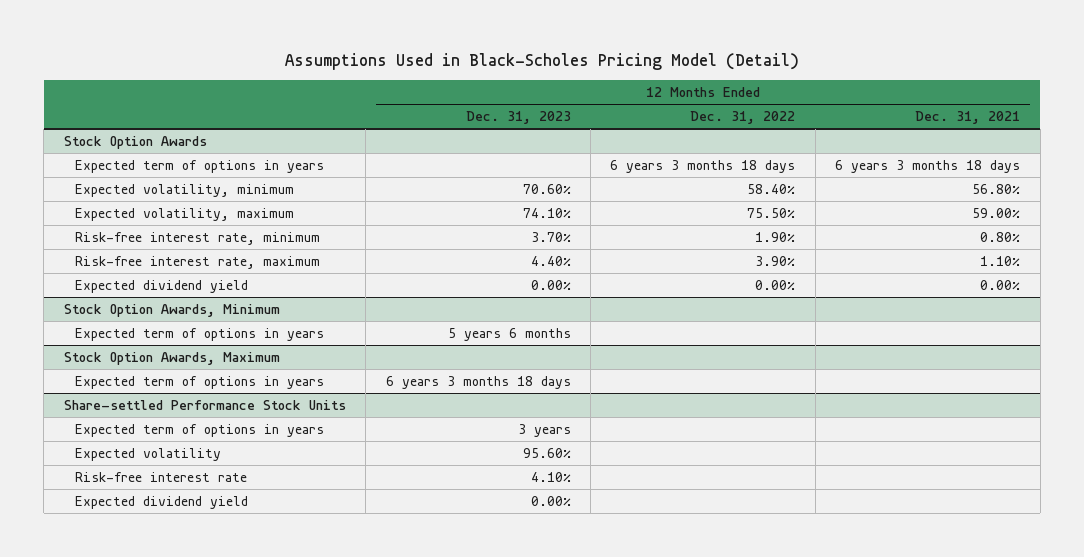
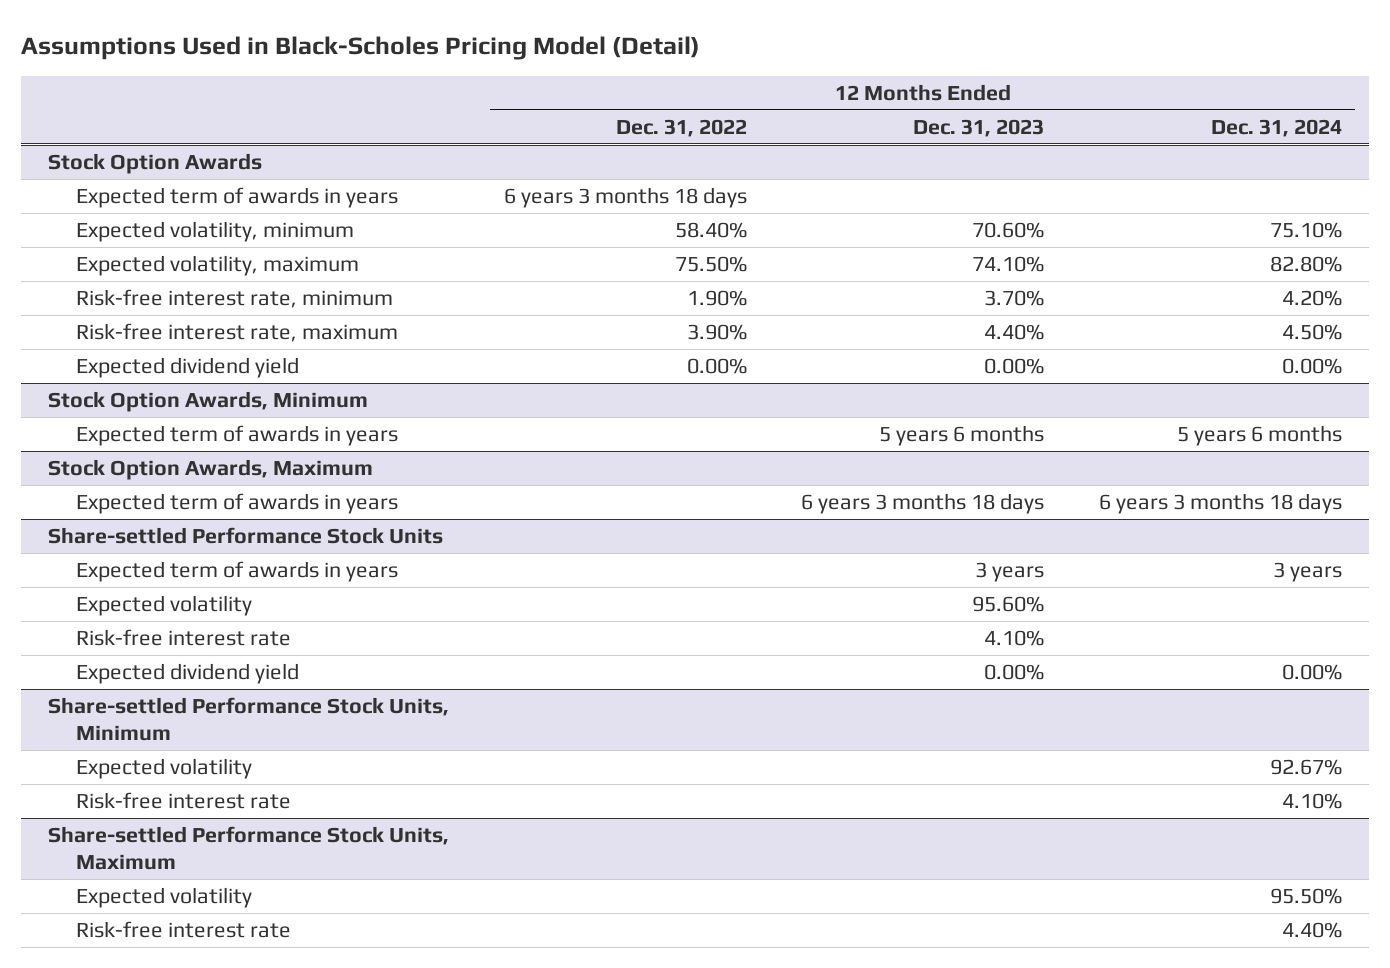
[915,111,1021,125] Dec. 31, 2021 -> none
none -> [1210,118,1342,137] Dec. 31, 2024
[75,160,325,174] Expected term of options in years -> [75,186,398,208] Expected term of awards in years
[75,328,325,342] Expected term of options in years -> [75,424,398,446] Expected term of awards in years
[75,376,325,390] Expected term of options in years -> [75,492,398,514] Expected term of awards in years
[75,424,325,438] Expected term of options in years -> [75,560,398,582] Expected term of awards in years
none -> [48,696,450,741] Share-settled Performance Stock Units, Minimum
none -> [75,757,252,779] Expected volatility
none -> [75,791,291,809] Risk-free interest rate
none -> [48,825,450,870] Share-settled Performance Stock Units, Maximum
none -> [75,886,252,908] Expected volatility
none -> [75,920,291,938] Risk-free interest rate

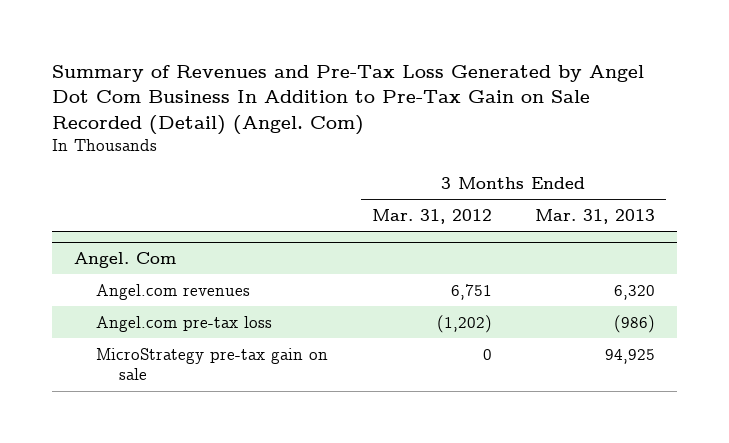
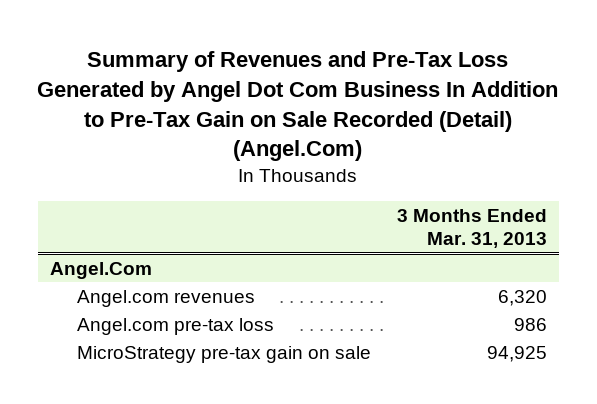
[51,64,644,135] Summary of Revenues and Pre-Tax Loss Generated by Angel Dot Com Business In Addition to Pre-Tax Gain on Sale Recorded (Detail) (Angel. Com) -> [37,51,559,162] Summary of Revenues and Pre-Tax Loss Generated by Angel Dot Com Business In Addition to Pre-Tax Gain on Sale Recorded (Detail) (Angel.Com)
[371,209,492,225] Mar. 31, 2012 -> none
[73,252,176,269] Angel. Com -> [50,261,153,279] Angel.Com
[613,314,655,333] (986) -> [513,317,547,331] 986

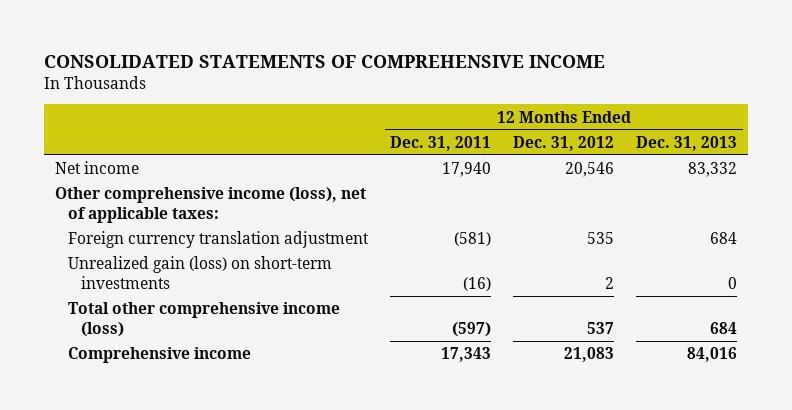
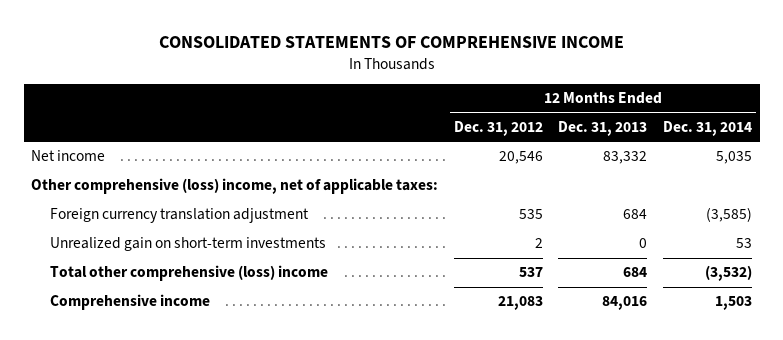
[390,135,492,151] Dec. 31, 2011 -> none
none -> [662,120,752,136] Dec. 31, 2014
[54,187,366,224] Other comprehensive income (loss), net of applicable taxes: -> [31,178,439,195] Other comprehensive (loss) income, net of applicable taxes:
[67,256,332,290] Unrealized gain (loss) on short-term investments -> [49,237,326,252] Unrealized gain on short-term investments
[67,302,340,338] Total other comprehensive income (loss) -> [49,265,328,282] Total other comprehensive (loss) income

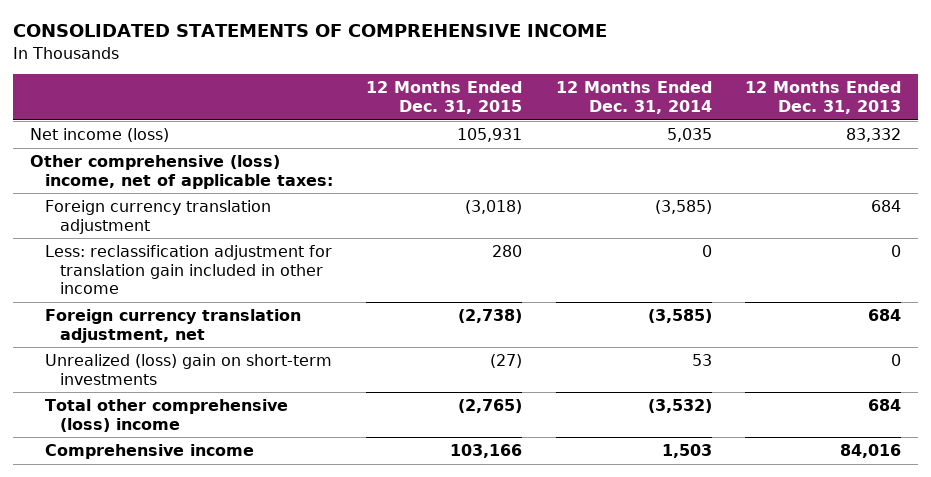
[453,120,543,136] Dec. 31, 2012 -> none
none -> [366,81,523,114] 12 Months Ended Dec. 31, 2015
[31,150,106,162] Net income -> [29,128,169,143] Net income (loss)
none -> [44,245,332,294] Less: reclassification adjustment for translation gain included in other income
none -> [44,309,301,343] Foreign currency translation adjustment, net
[49,237,326,252] Unrealized gain on short-term investments -> [44,354,332,385] Unrealized (loss) gain on short-term investments

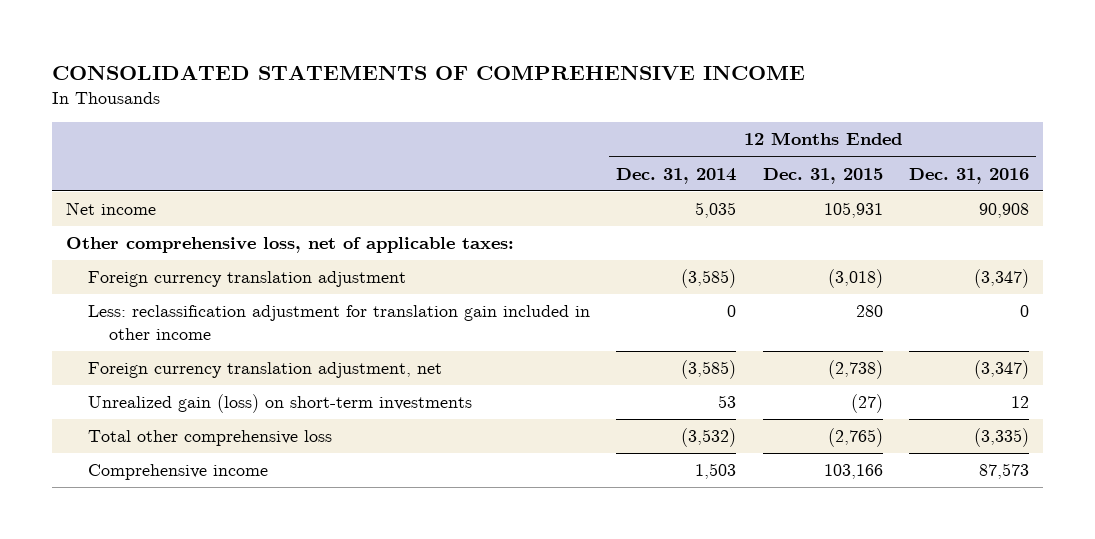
[744,81,901,114] 12 Months Ended Dec. 31, 2013 -> none
none -> [909,167,1030,184] Dec. 31, 2016
[29,128,169,143] Net income (loss) -> [65,202,156,216] Net income
[29,155,333,189] Other comprehensive (loss) income, net of applicable taxes: -> [65,237,514,254] Other comprehensive loss, net of applicable taxes:
[44,354,332,385] Unrealized (loss) gain on short-term investments -> [87,394,472,414] Unrealized gain (loss) on short-term investments
[44,399,288,432] Total other comprehensive (loss) income -> [87,430,332,447] Total other comprehensive loss

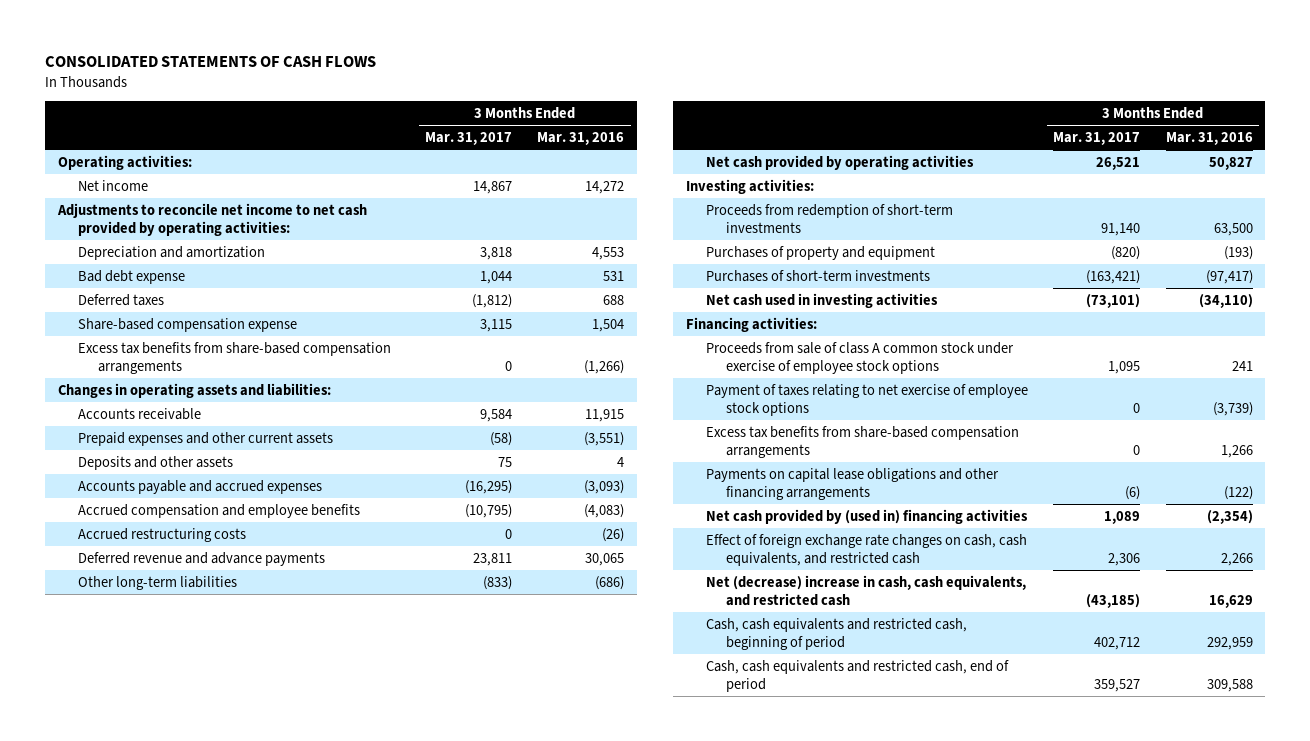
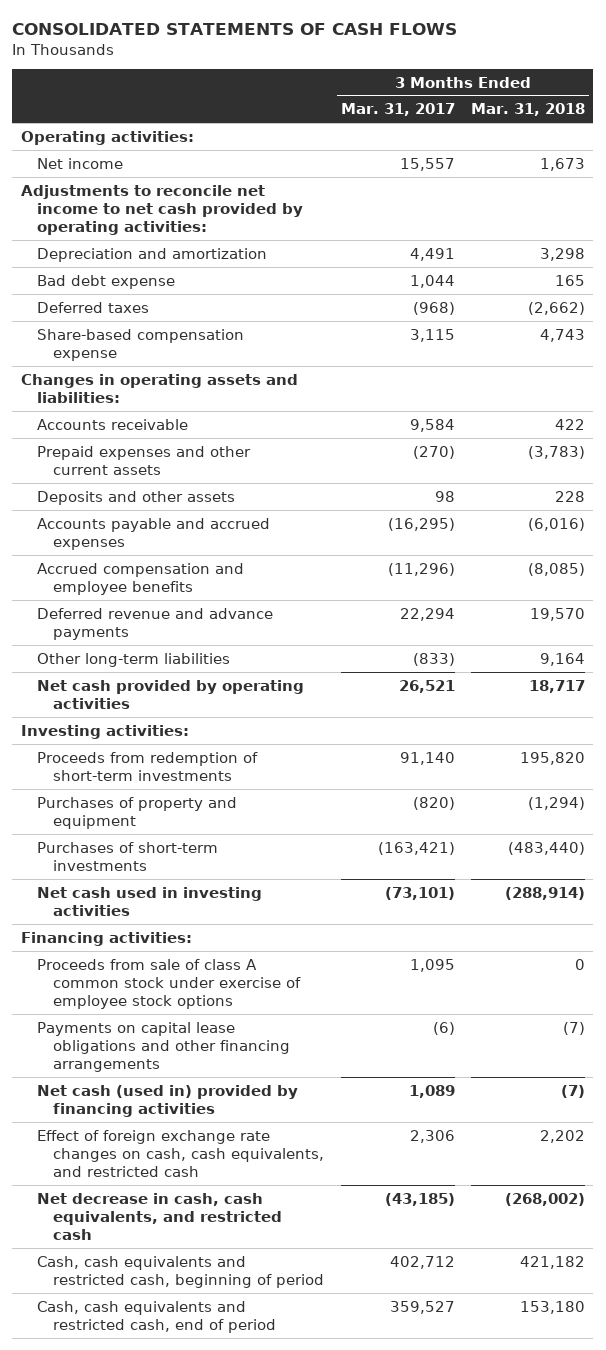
[537,132,625,146] Mar. 31, 2016 -> none
none -> [471,103,586,117] Mar. 31, 2018
[473,180,513,194] 14,867 -> [399,157,455,171] 15,557
[480,246,513,260] 3,818 -> [409,247,455,261] 4,491
[472,293,513,308] (1,812) -> [412,301,455,315] (968)
[77,341,391,374] Excess tax benefits from share-based compensation arrangements -> none
[490,431,513,446] (58) -> [412,445,455,459] (270)
[498,456,513,467] 75 -> [434,490,455,502] 98
[77,527,246,542] Accrued restructuring costs -> none
[465,503,513,518] (10,795) -> [387,562,455,576] (11,296)
[473,552,513,566] 23,811 -> [399,607,455,621] 22,294
[705,383,1028,416] Payment of taxes relating to net exercise of employee stock options -> none
[705,425,1019,458] Excess tax benefits from share-based compensation arrangements -> none
[705,508,1028,524] Net cash provided by (used in) financing activities -> [36,1084,298,1117] Net cash (used in) provided by financing activities
[705,574,1026,606] Net (decrease) increase in cash, cash equivalents, and restricted cash -> [36,1192,283,1241] Net decrease in cash, cash equivalents, and restricted cash

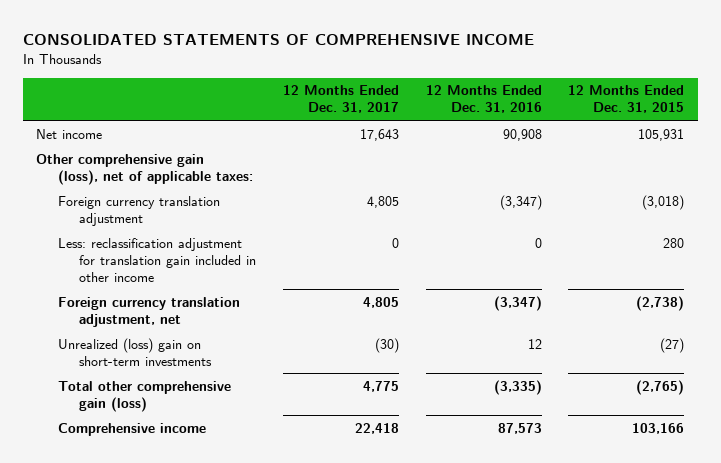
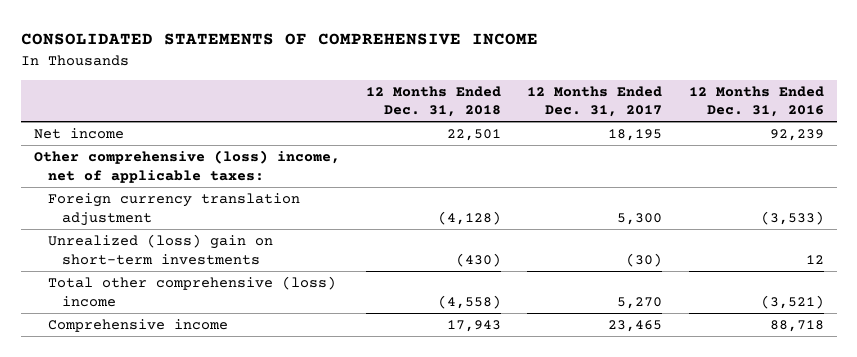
[568,85,685,114] 12 Months Ended Dec. 31, 2015 -> none
none -> [366,85,502,118] 12 Months Ended Dec. 31, 2018
[57,237,257,282] Less: reclassification adjustment for translation gain included in other income -> none
[57,296,240,327] Foreign currency translation adjustment, net -> none
[360,128,400,141] 17,643 -> [608,128,663,141] 18,195
[502,128,542,141] 90,908 -> [769,128,824,141] 92,239
[36,153,253,185] Other comprehensive gain (loss), net of applicable taxes: -> [33,149,340,183] Other comprehensive (loss) income, net of applicable taxes:
[367,195,400,208] 4,805 -> [617,212,663,225] 5,300
[499,194,542,210] (3,347) -> [760,210,824,225] (3,533)
[57,380,231,412] Total other comprehensive gain (loss) -> [47,275,336,307] Total other comprehensive (loss) income
[363,380,400,392] 4,775 -> [617,296,663,309] 5,270
[493,379,542,395] (3,335) -> [760,294,824,309] (3,521)
[355,422,400,434] 22,418 -> [608,319,663,332] 23,465
[497,422,542,434] 87,573 -> [769,319,824,332] 88,718

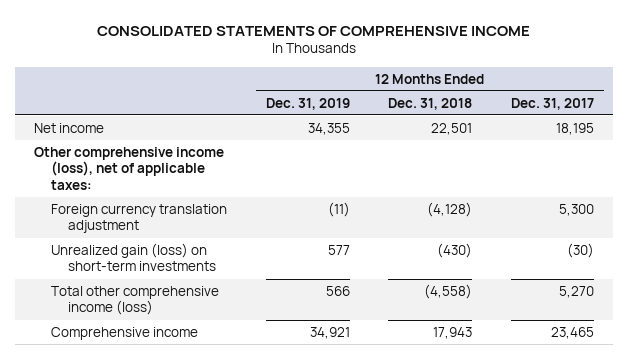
[688,85,824,118] 12 Months Ended Dec. 31, 2016 -> none
none -> [265,97,350,110] Dec. 31, 2019
[33,149,340,183] Other comprehensive (loss) income, net of applicable taxes: -> [34,146,225,190] Other comprehensive income (loss), net of applicable taxes:
[47,233,273,265] Unrealized (loss) gain on short-term investments -> [51,242,216,272] Unrealized gain (loss) on short-term investments
[47,275,336,307] Total other comprehensive (loss) income -> [51,285,220,316] Total other comprehensive income (loss)

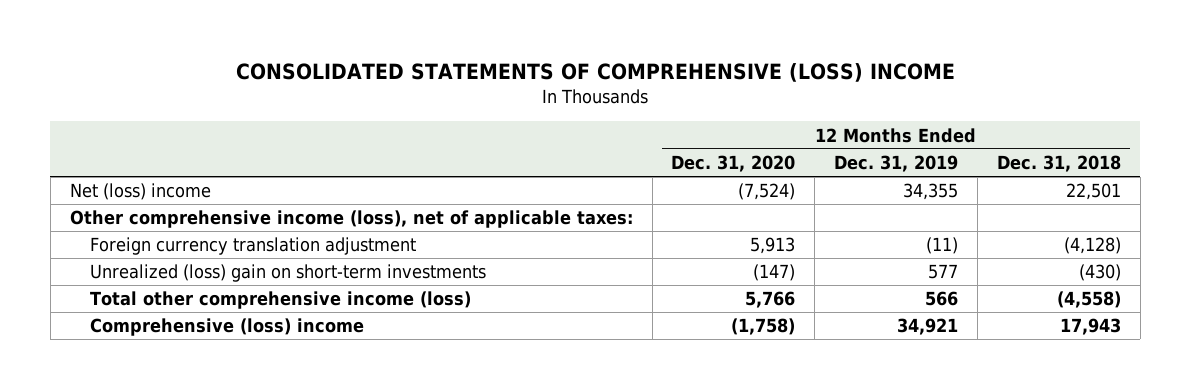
[97,25,531,36] CONSOLIDATED STATEMENTS OF COMPREHENSIVE INCOME -> [236,62,956,82] CONSOLIDATED STATEMENTS OF COMPREHENSIVE (LOSS) INCOME
[510,97,594,110] Dec. 31, 2017 -> none
none -> [671,155,796,173] Dec. 31, 2020
[34,122,105,133] Net income -> [69,183,211,201] Net (loss) income
[51,242,216,272] Unrealized gain (loss) on short-term investments -> [89,264,486,283] Unrealized (loss) gain on short-term investments
[51,326,199,340] Comprehensive income -> [89,318,364,337] Comprehensive (loss) income

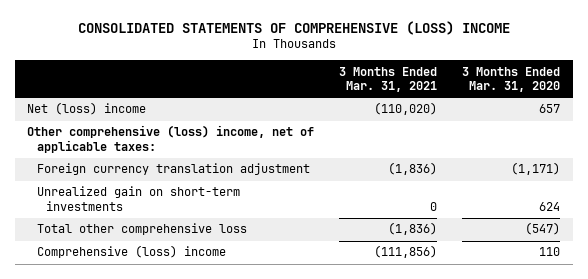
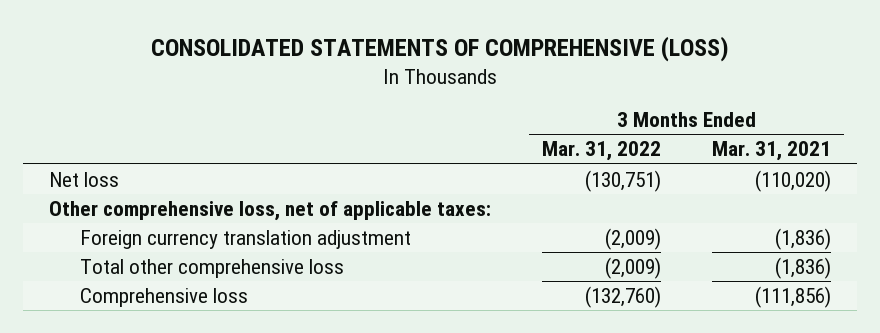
[77,20,510,35] CONSOLIDATED STATEMENTS OF COMPREHENSIVE (LOSS) INCOME -> [151,35,730,62] CONSOLIDATED STATEMENTS OF COMPREHENSIVE (LOSS)
[462,66,561,93] 3 Months Ended Mar. 31, 2020 -> none
none -> [542,141,662,162] Mar. 31, 2022
[27,102,147,116] Net (loss) income -> [48,172,119,188] Net loss
[27,125,315,154] Other comprehensive (loss) income, net of applicable taxes: -> [48,201,491,222] Other comprehensive loss, net of applicable taxes:
[36,186,240,212] Unrealized gain on short-term investments -> none
[36,245,226,259] Comprehensive (loss) income -> [79,288,248,308] Comprehensive loss

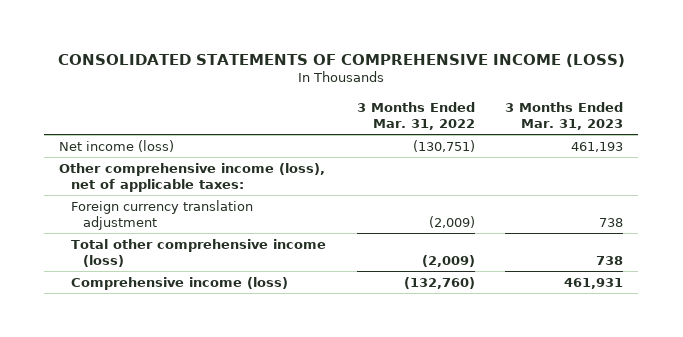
[151,35,730,62] CONSOLIDATED STATEMENTS OF COMPREHENSIVE (LOSS) -> [58,53,626,67] CONSOLIDATED STATEMENTS OF COMPREHENSIVE INCOME (LOSS)
[712,141,832,162] Mar. 31, 2021 -> none
none -> [505,101,624,130] 3 Months Ended Mar. 31, 2023
[48,172,119,188] Net loss -> [59,139,175,152] Net income (loss)
[48,201,491,222] Other comprehensive loss, net of applicable taxes: -> [59,162,326,193] Other comprehensive income (loss), net of applicable taxes:
[79,259,344,279] Total other comprehensive loss -> [71,238,327,268] Total other comprehensive income (loss)
[79,288,248,308] Comprehensive loss -> [71,276,289,290] Comprehensive income (loss)

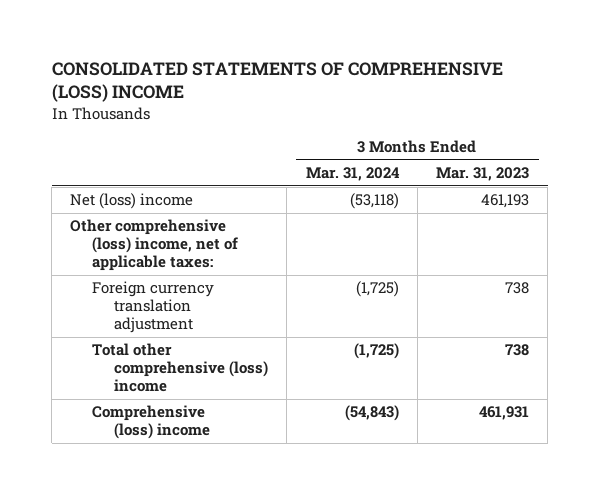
[58,53,626,67] CONSOLIDATED STATEMENTS OF COMPREHENSIVE INCOME (LOSS) -> [51,62,503,103] CONSOLIDATED STATEMENTS OF COMPREHENSIVE (LOSS) INCOME
[356,101,475,130] 3 Months Ended Mar. 31, 2022 -> none
none -> [305,166,400,181] Mar. 31, 2024
[59,139,175,152] Net income (loss) -> [70,193,194,210] Net (loss) income
[59,162,326,193] Other comprehensive income (loss), net of applicable taxes: -> [70,219,239,272] Other comprehensive (loss) income, net of applicable taxes:
[71,238,327,268] Total other comprehensive income (loss) -> [92,343,269,393] Total other comprehensive (loss) income
[71,276,289,290] Comprehensive income (loss) -> [92,405,211,440] Comprehensive (loss) income

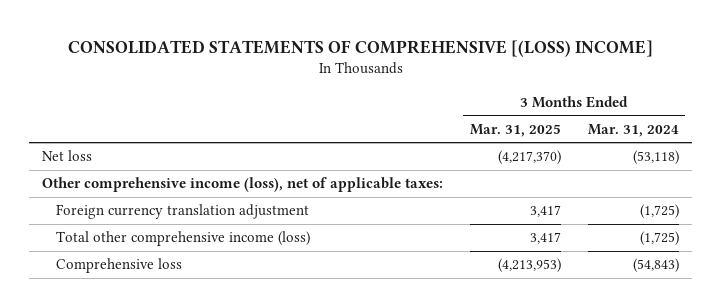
[51,62,503,103] CONSOLIDATED STATEMENTS OF COMPREHENSIVE (LOSS) INCOME -> [67,39,653,57] CONSOLIDATED STATEMENTS OF COMPREHENSIVE [(LOSS) INCOME]
[436,166,530,181] Mar. 31, 2023 -> none
none -> [470,123,562,137] Mar. 31, 2025
[70,193,194,210] Net (loss) income -> [42,150,93,162] Net loss
[70,219,239,272] Other comprehensive (loss) income, net of applicable taxes: -> [42,177,444,193] Other comprehensive income (loss), net of applicable taxes:
[92,343,269,393] Total other comprehensive (loss) income -> [56,231,311,247] Total other comprehensive income (loss)
[92,405,211,440] Comprehensive (loss) income -> [56,258,183,274] Comprehensive loss

